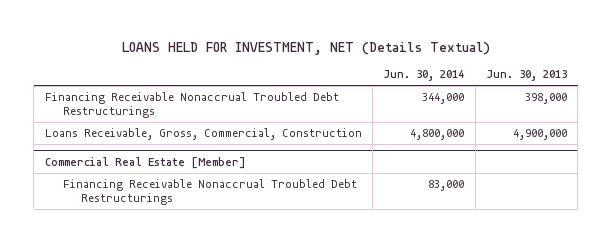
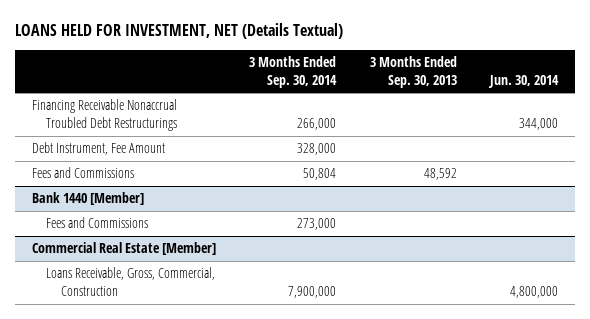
[486,70,568,82] Jun. 30, 2013 -> none
none -> [249,56,338,88] 3 Months Ended Sep. 30, 2014
none -> [369,56,457,88] 3 Months Ended Sep. 30, 2013
[44,127,362,140] Loans Receivable, Gross, Commercial, Construction -> none
none -> [31,142,165,156] Debt Instrument, Fee Amount
none -> [31,167,134,179] Fees and Commissions
none -> [31,192,144,206] Bank 1440 [Member]
none -> [46,217,149,229] Fees and Commissions
[62,178,357,205] Financing Receivable Nonaccrual Troubled Debt Restructurings -> none
none -> [46,267,216,296] Loans Receivable, Gross, Commercial, Construction

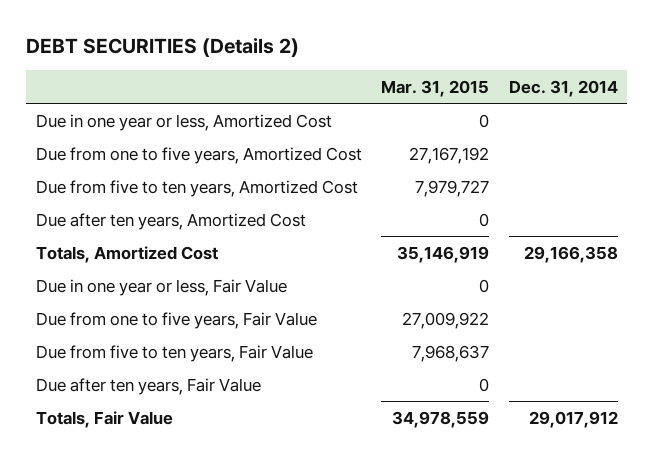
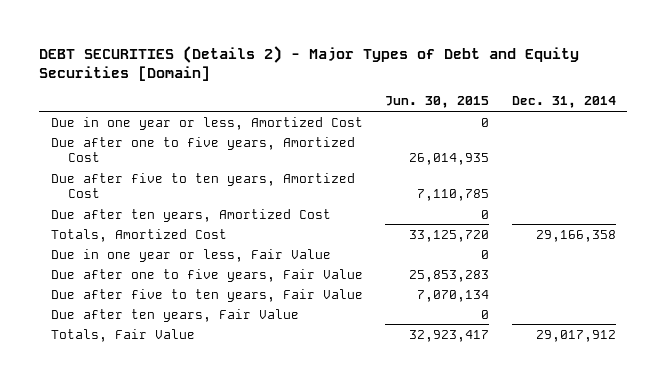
[26,37,300,57] DEBT SECURITIES (Details 2) -> [39,45,580,82] DEBT SECURITIES (Details 2) - Major Types of Debt and Equity Securities [Domain]
[381,79,490,97] Mar. 31, 2015 -> none
none -> [385,96,490,109] Jun. 30, 2015
[35,146,362,164] Due from one to five years, Amortized Cost -> [50,136,355,163] Due after one to five years, Amortized Cost
[35,179,358,197] Due from five to ten years, Amortized Cost -> [50,172,355,199] Due after five to ten years, Amortized Cost
[35,311,317,329] Due from one to five years, Fair Value -> [50,268,363,282] Due after one to five years, Fair Value
[35,344,313,362] Due from five to ten years, Fair Value -> [50,288,363,302] Due after five to ten years, Fair Value

